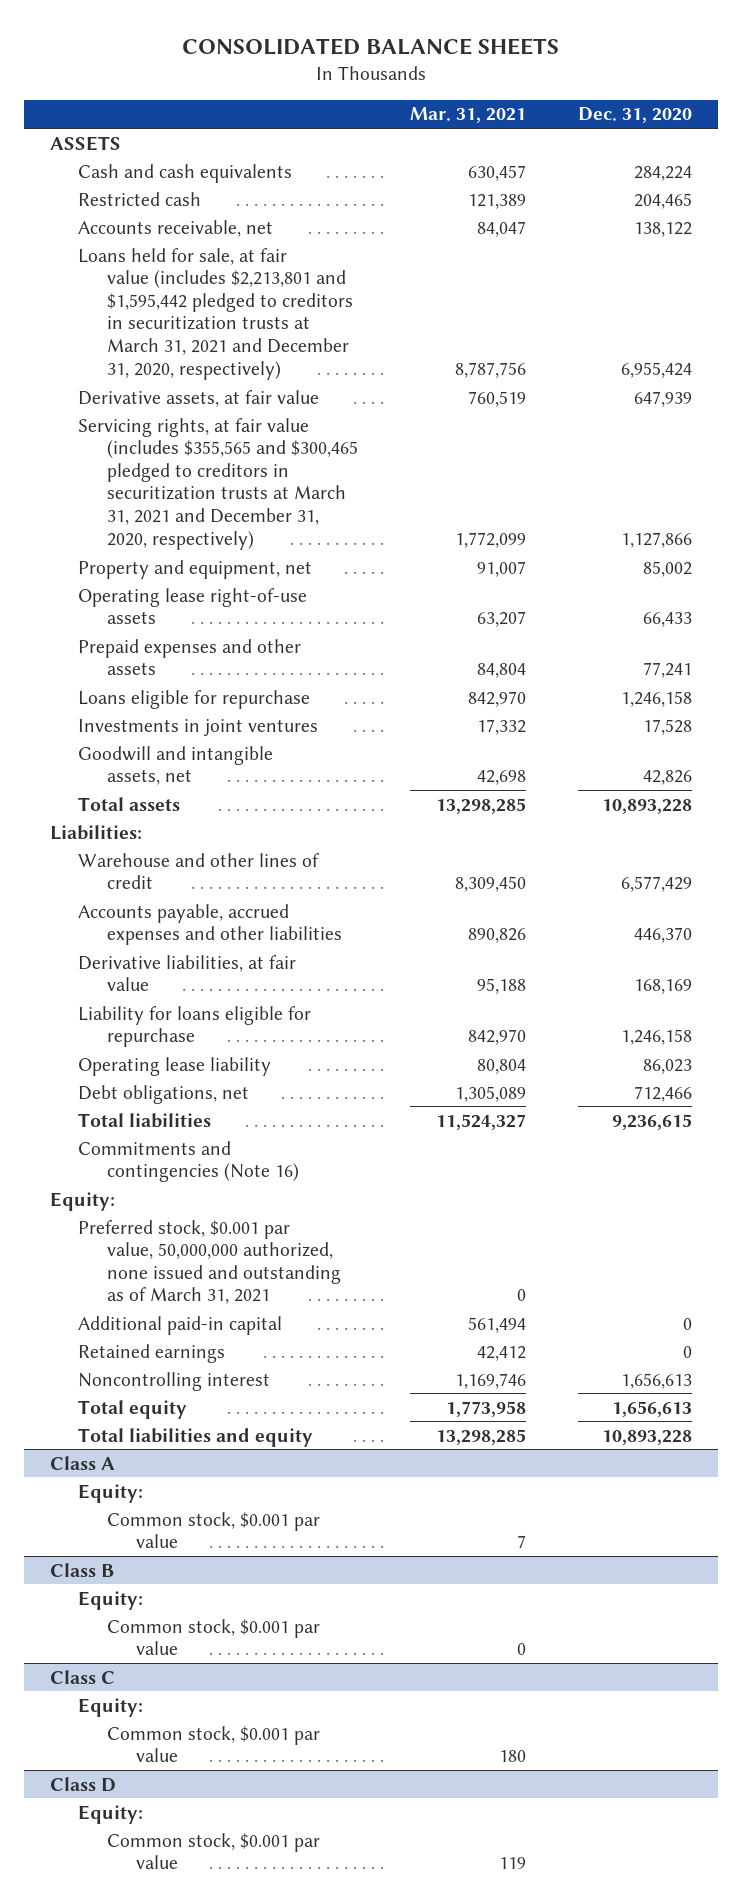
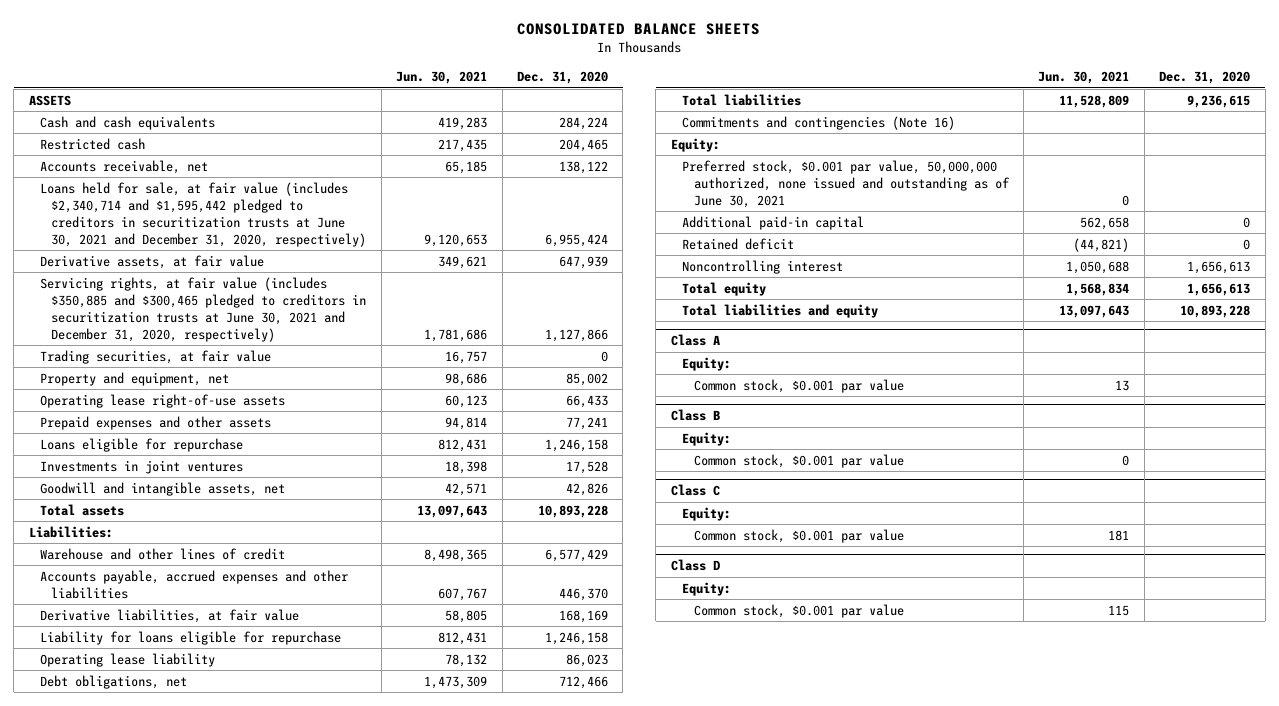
[410,107,527,124] Mar. 31, 2021 -> none
none -> [396,71,488,85] Jun. 30, 2021
[78,247,354,380] Loans held for sale, at fair value (includes $2,213,801 and $1,595,442 pledged to creditors in securitization trusts at March 31, 2021 and December 31, 2020, respectively) -> [40,181,367,247] Loans held for sale, at fair value (includes $2,340,714 and $1,595,442 pledged to creditors in securitization trusts at June 30, 2021 and December 31, 2020, respectively)
[78,417,359,550] Servicing rights, at fair value (includes $355,565 and $300,465 pledged to creditors in securitization trusts at March 31, 2021 and December 31, 2020, respectively) -> [40,276,367,342] Servicing rights, at fair value (includes $350,885 and $300,465 pledged to creditors in securitization trusts at June 30, 2021 and December 31, 2020, respectively)
none -> [40,349,272,364] Trading securities, at fair value
[78,1219,342,1305] Preferred stock, $0.001 par value, 50,000,000 authorized, none issued and outstanding as of March 31, 2021 -> [682,159,1010,208] Preferred stock, $0.001 par value, 50,000,000 authorized, none issued and outstanding as of June 30, 2021
[78,1343,226,1363] Retained earnings -> [682,237,795,250] Retained deficit

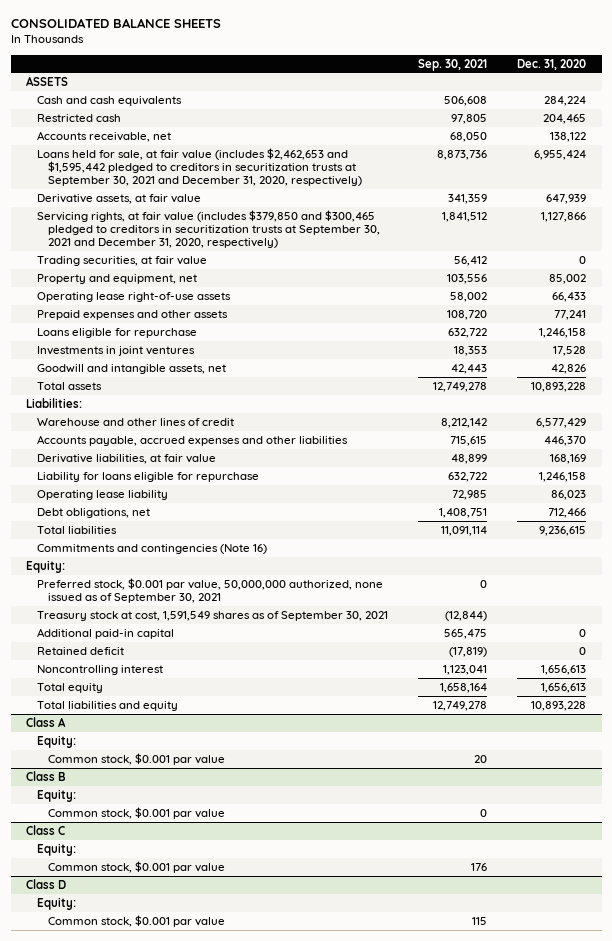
[396,71,488,85] Jun. 30, 2021 -> none
none -> [418,58,488,71] Sep. 30, 2021
[40,181,367,247] Loans held for sale, at fair value (includes $2,340,714 and $1,595,442 pledged to creditors in securitization trusts at June 30, 2021 and December 31, 2020, respectively) -> [36,147,363,187] Loans held for sale, at fair value (includes $2,462,653 and $1,595,442 pledged to creditors in securitization trusts at September 30, 2021 and December 31, 2020, respectively)
[40,276,367,342] Servicing rights, at fair value (includes $350,885 and $300,465 pledged to creditors in securitization trusts at June 30, 2021 and December 31, 2020, respectively) -> [36,209,381,249] Servicing rights, at fair value (includes $379,850 and $300,465 pledged to creditors in securitization trusts at September 30, 2021 and December 31, 2020, respectively)
[682,159,1010,208] Preferred stock, $0.001 par value, 50,000,000 authorized, none issued and outstanding as of June 30, 2021 -> [36,577,383,604] Preferred stock, $0.001 par value, 50,000,000 authorized, none issued as of September 30, 2021
none -> [36,610,388,621] Treasury stock at cost, 1,591,549 shares as of September 30, 2021

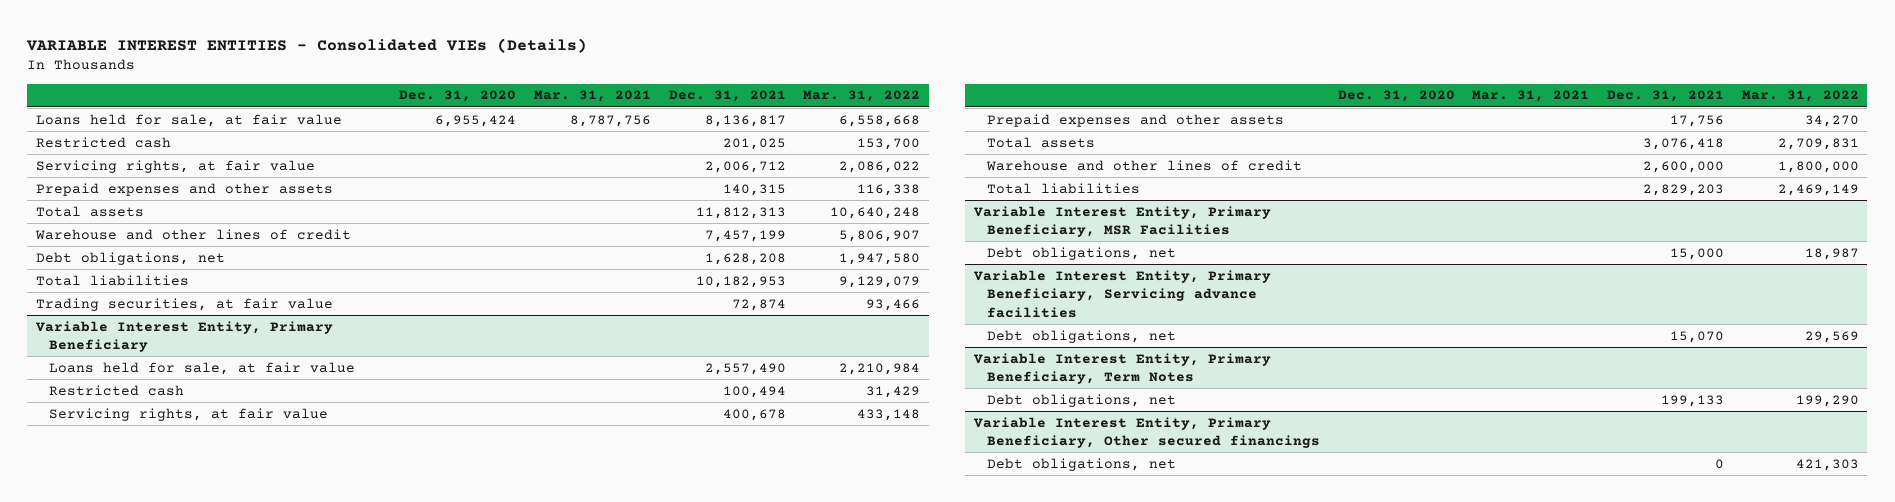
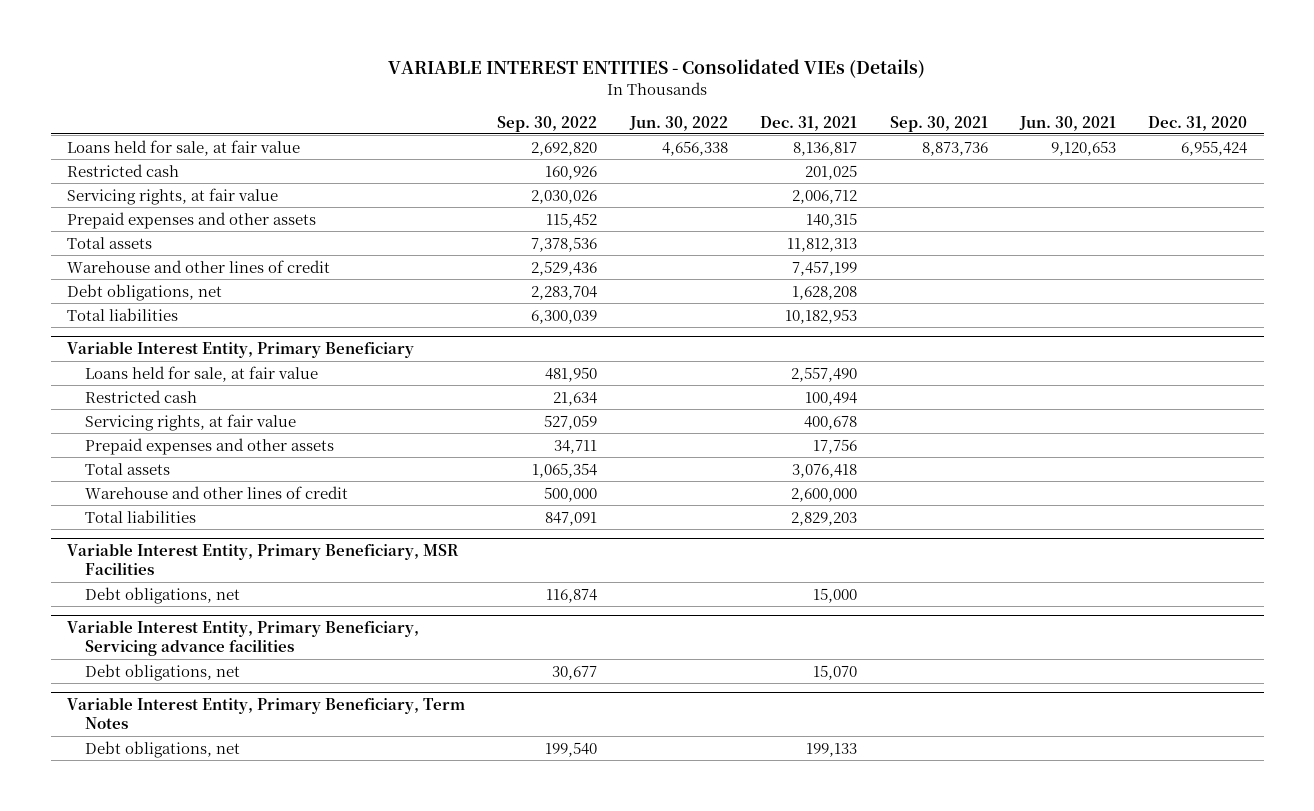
[534,90,652,103] Mar. 31, 2021 -> none
[803,90,921,103] Mar. 31, 2022 -> none
none -> [497,115,598,132] Sep. 30, 2022
none -> [628,115,728,131] Jun. 30, 2022
none -> [889,115,988,132] Sep. 30, 2021
none -> [1018,115,1116,131] Jun. 30, 2021
[36,297,334,311] Trading securities, at fair value -> none
[973,416,1320,449] Variable Interest Entity, Primary Beneficiary, Other secured financings -> none
[986,457,1176,471] Debt obligations, net -> none

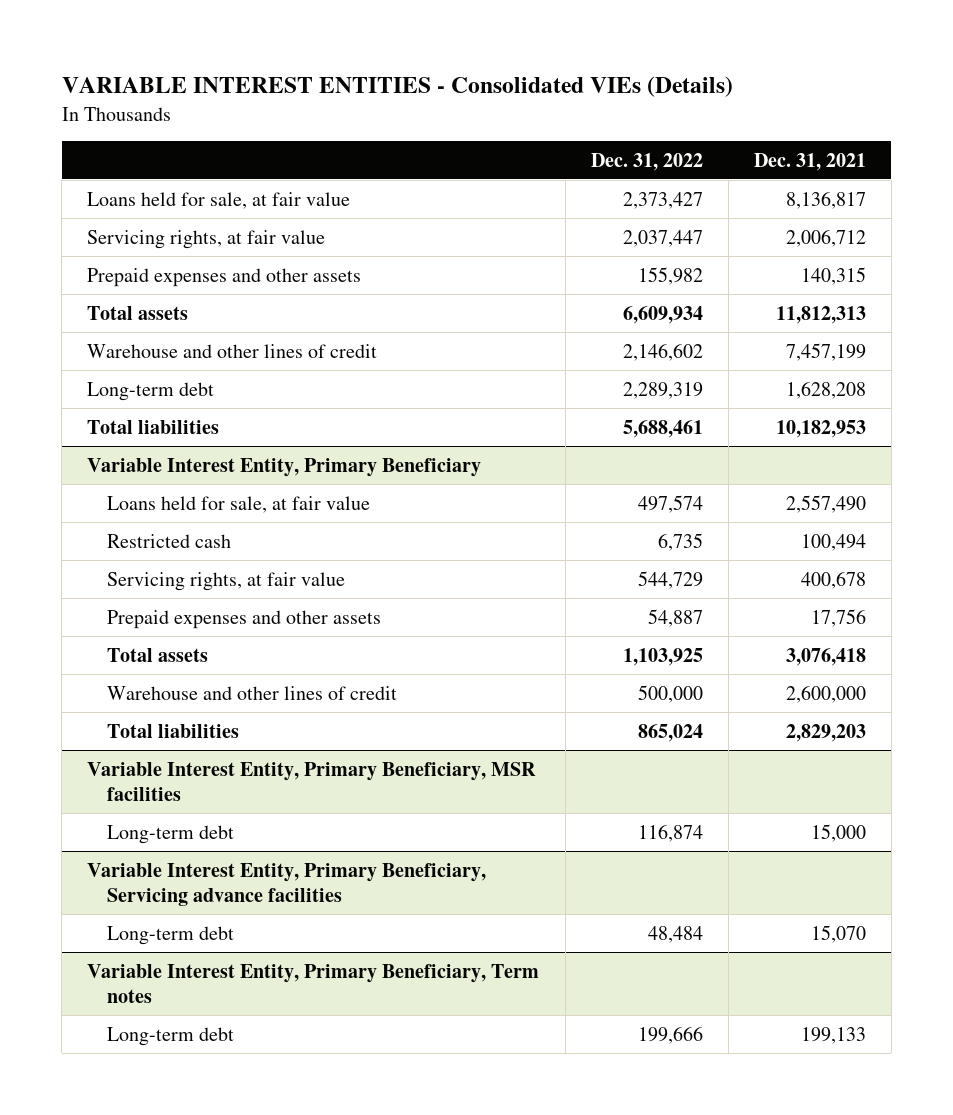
[497,115,598,132] Sep. 30, 2022 -> none
[628,115,728,131] Jun. 30, 2022 -> none
[889,115,988,132] Sep. 30, 2021 -> none
[1018,115,1116,131] Jun. 30, 2021 -> none
[1148,115,1248,131] Dec. 31, 2020 -> none
none -> [590,152,703,171] Dec. 31, 2022
[66,163,179,177] Restricted cash -> none
[66,283,222,301] Debt obligations, net -> [87,381,215,401] Long-term debt
[66,543,459,576] Variable Interest Entity, Primary Beneficiary, MSR Facilities -> [87,761,537,802] Variable Interest Entity, Primary Beneficiary, MSR facilities
[84,586,240,604] Debt obligations, net -> [106,824,234,844] Long-term debt
[84,663,240,681] Debt obligations, net -> [106,925,234,945] Long-term debt
[66,697,465,730] Variable Interest Entity, Primary Beneficiary, Term Notes -> [87,963,540,1004] Variable Interest Entity, Primary Beneficiary, Term notes
[84,740,240,758] Debt obligations, net -> [106,1026,234,1046] Long-term debt

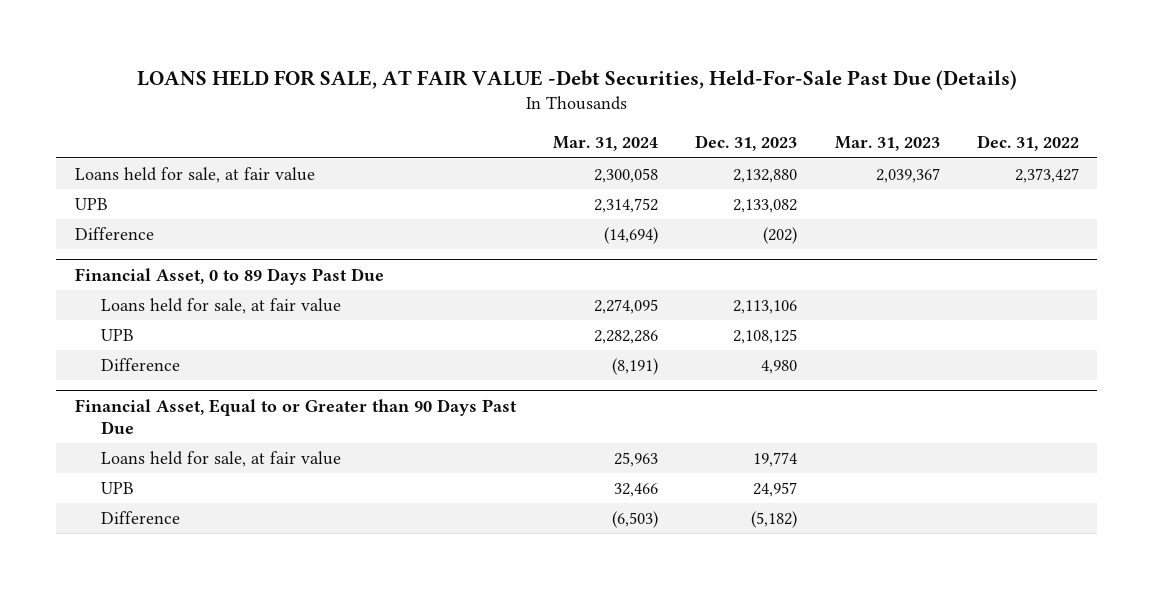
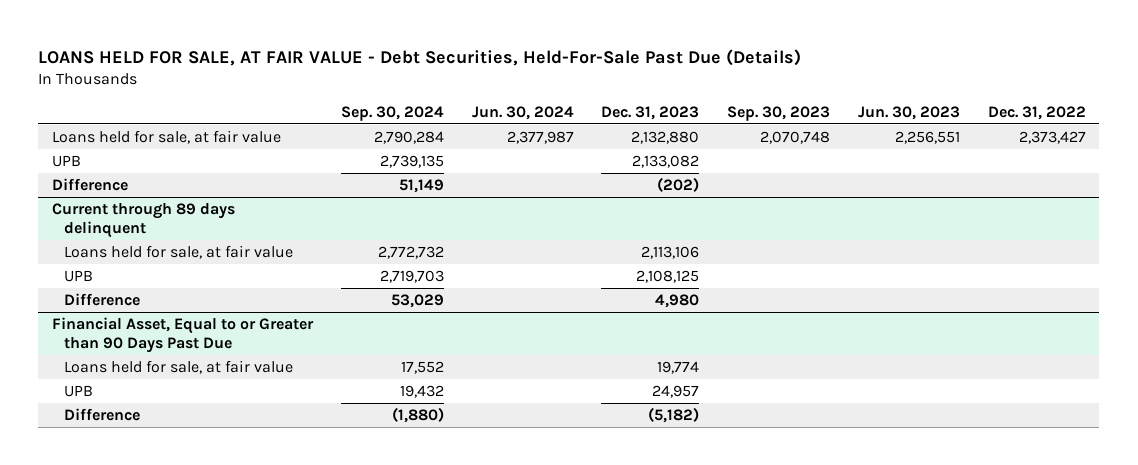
[136,69,1017,90] LOANS HELD FOR SALE, AT FAIR VALUE -Debt Securities, Held-For-Sale Past Due (Details) -> [38,48,802,66] LOANS HELD FOR SALE, AT FAIR VALUE - Debt Securities, Held-For-Sale Past Due (Details)
[553,136,659,152] Mar. 31, 2024 -> none
[834,136,940,152] Mar. 31, 2023 -> none
none -> [340,105,444,121] Sep. 30, 2024
none -> [471,105,574,120] Jun. 30, 2024
none -> [727,105,831,121] Sep. 30, 2023
none -> [857,105,960,120] Jun. 30, 2023
[75,268,385,286] Financial Asset, 0 to 89 Days Past Due -> [51,202,235,239] Current through 89 days delinquent

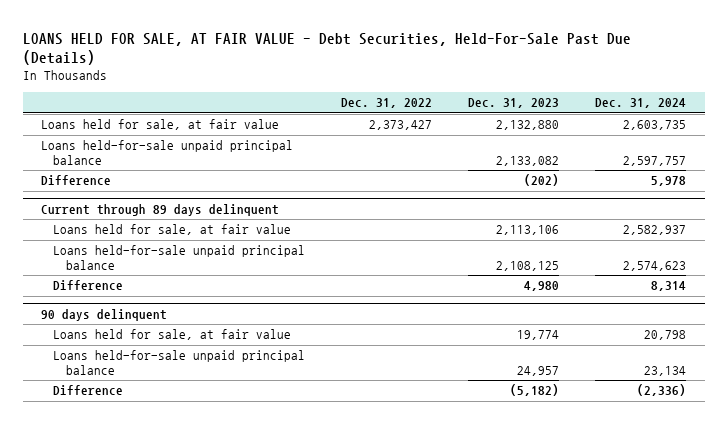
[340,105,444,121] Sep. 30, 2024 -> none
[471,105,574,120] Jun. 30, 2024 -> none
[727,105,831,121] Sep. 30, 2023 -> none
[857,105,960,120] Jun. 30, 2023 -> none
none -> [595,98,687,109] Dec. 31, 2024
[51,154,81,167] UPB -> [41,140,294,165] Loans held-for-sale unpaid principal balance
[64,269,94,282] UPB -> [53,245,306,270] Loans held-for-sale unpaid principal balance
[51,316,314,354] Financial Asset, Equal to or Greater than 90 Days Past Due -> [41,308,168,321] 90 days delinquent
[64,384,94,397] UPB -> [53,350,306,375] Loans held-for-sale unpaid principal balance

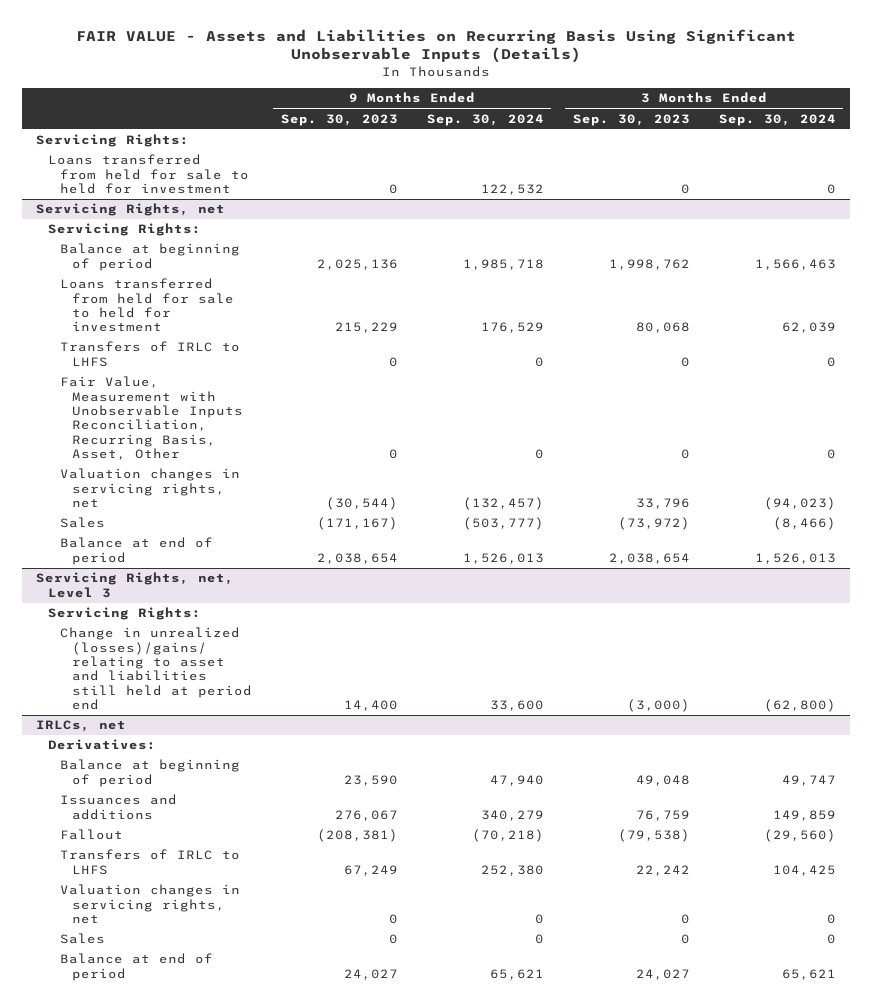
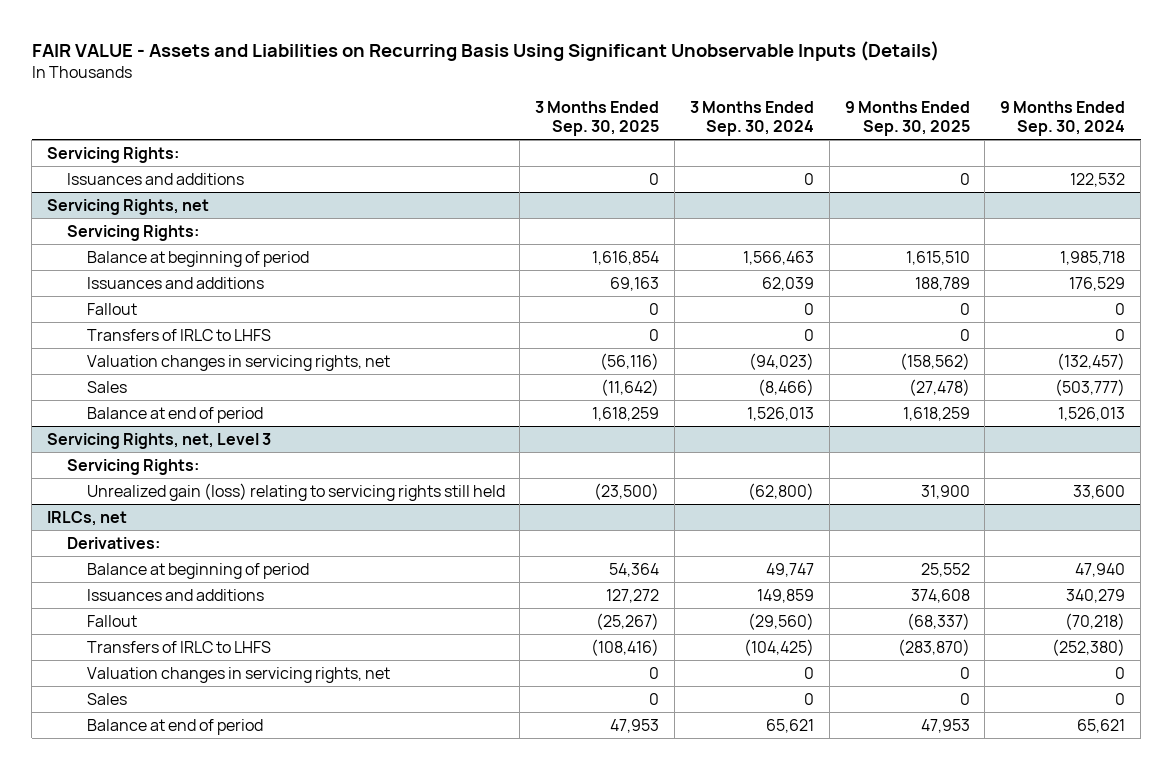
[280,113,398,126] Sep. 30, 2023 -> none
[572,113,690,126] Sep. 30, 2023 -> none
none -> [535,100,660,137] 3 Months Ended Sep. 30, 2025
none -> [844,100,970,137] 9 Months Ended Sep. 30, 2025
[48,154,249,195] Loans transferred from held for sale to held for investment -> [66,172,244,185] Issuances and additions
[59,278,234,333] Loans transferred from held for sale to held for investment -> [86,276,264,289] Issuances and additions
none -> [86,302,137,315] Fallout
[59,376,243,460] Fair Value, Measurement with Unobservable Inputs Reconciliation, Recurring Basis, Asset, Other -> none
[59,627,252,710] Change in unrealized (losses)/gains/ relating to asset and liabilities still held at period end -> [86,482,505,501] Unrealized gain (loss) relating to servicing rights still held
[480,864,544,876] 252,380 -> [1052,638,1126,656] (252,380)
[772,864,836,876] 104,425 -> [743,638,814,656] (104,425)

